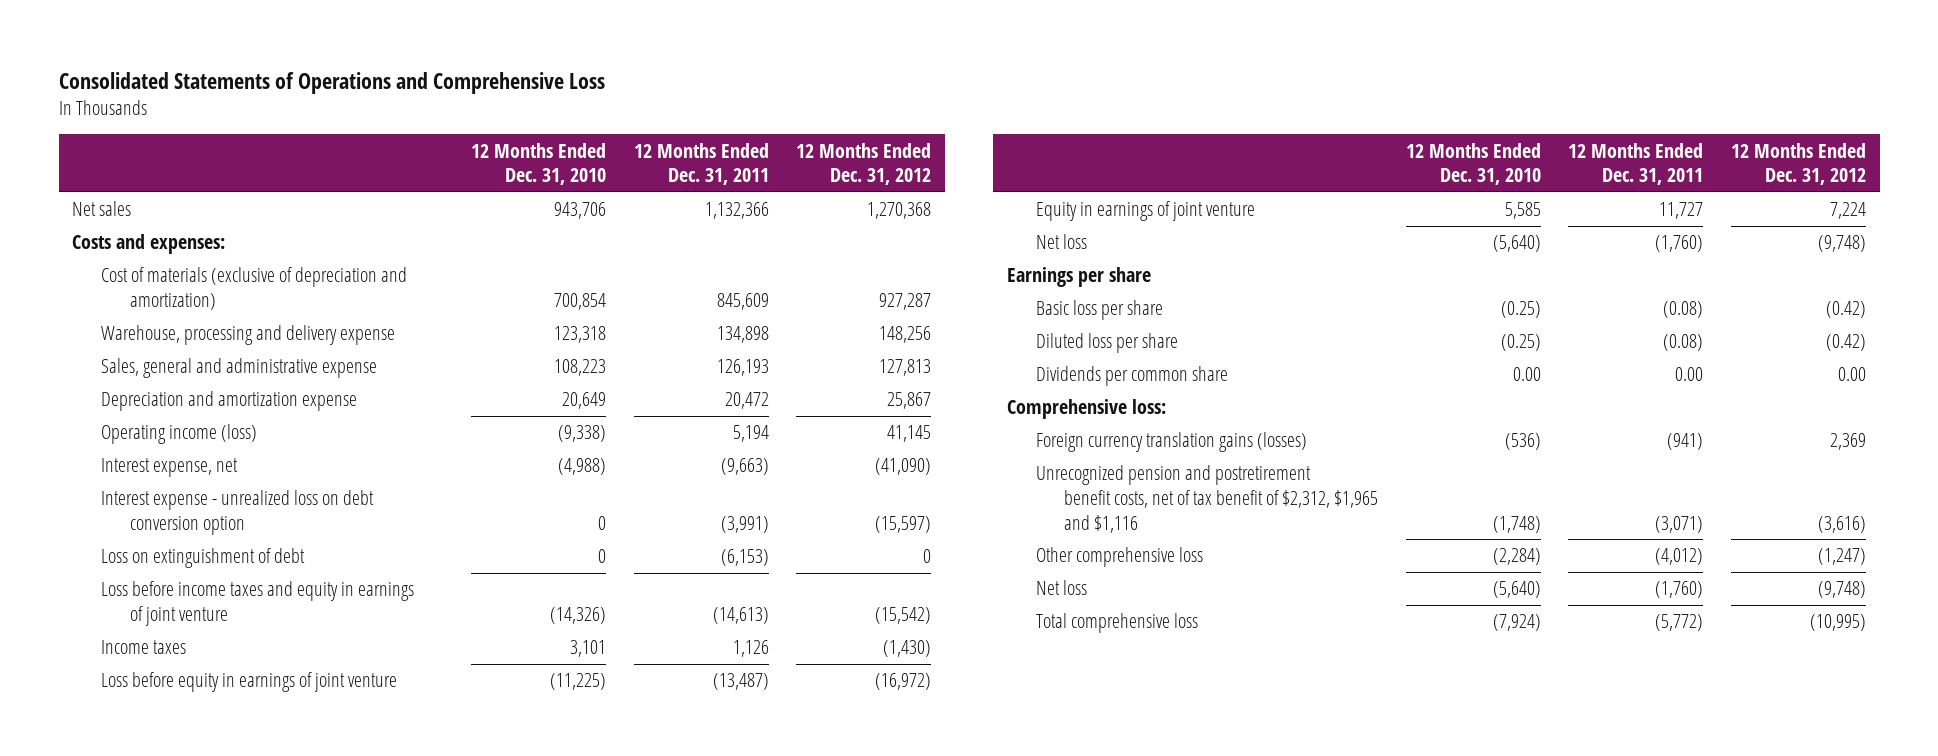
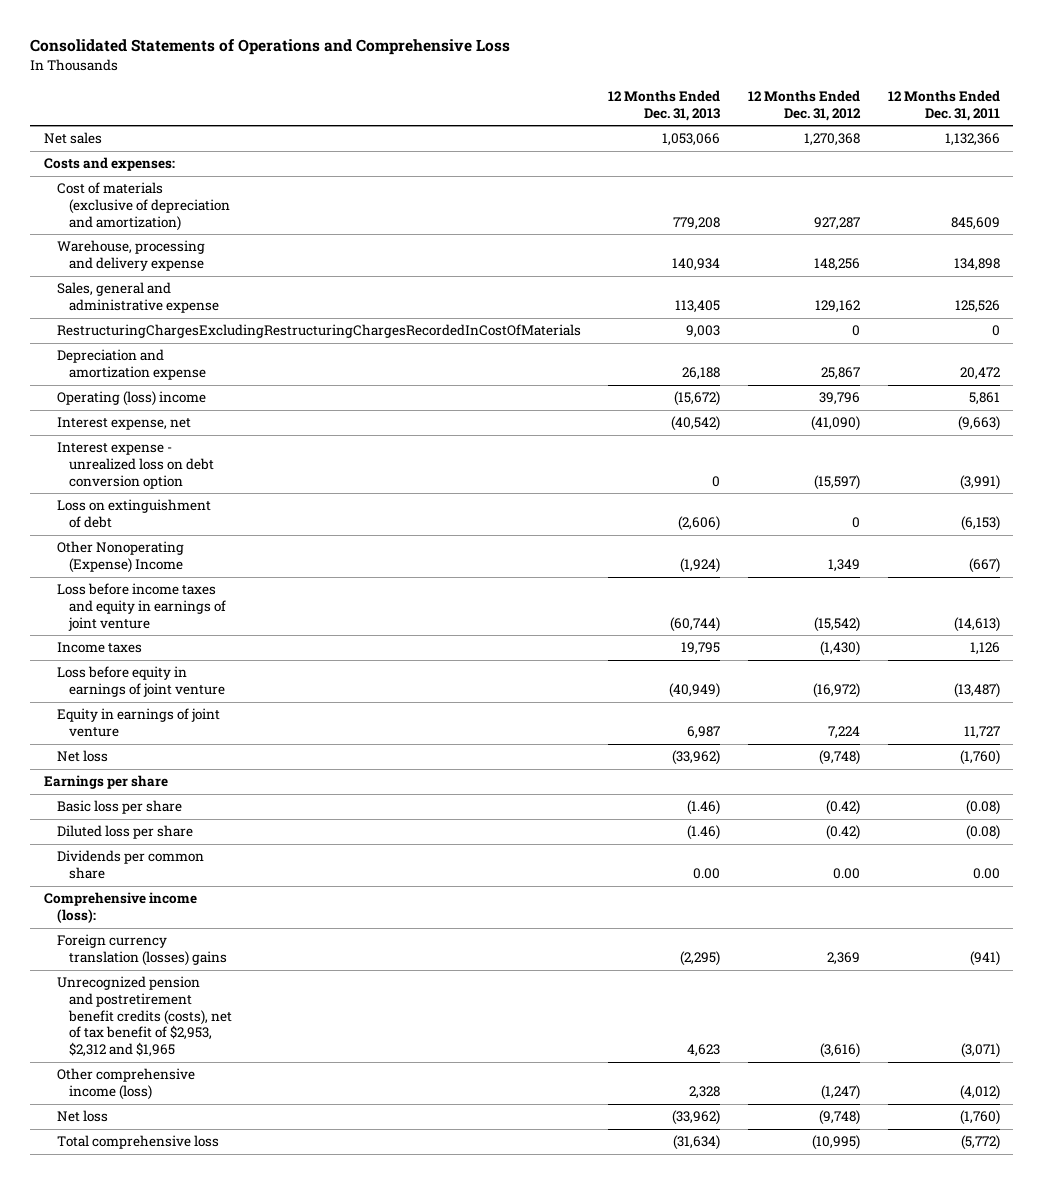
[471,142,607,186] 12 Months Ended Dec. 31, 2010 -> none
none -> [608,90,721,121] 12 Months Ended Dec. 31, 2013
[716,359,769,377] 126,193 -> [954,300,1000,314] 125,526
[879,359,932,377] 127,813 -> [814,300,860,314] 129,162
none -> [56,324,581,339] RestructuringChargesExcludingRestructuringChargesRecordedInCostOfMaterials
[101,424,258,445] Operating income (loss) -> [56,391,206,407] Operating (loss) income
[732,425,769,443] 5,194 -> [968,392,1000,406] 5,861
[887,425,932,443] 41,145 -> [818,392,860,406] 39,796
none -> [56,541,184,574] Other Nonoperating (Expense) Income
[1006,399,1166,420] Comprehensive loss: -> [44,892,198,924] Comprehensive income (loss):
[1035,432,1307,453] Foreign currency translation gains (losses) -> [56,934,228,967] Foreign currency translation (losses) gains
[1035,465,1379,533] Unrecognized pension and postretirement benefit costs, net of tax benefit of $2,312, $1,965 and $1,116 -> [56,976,233,1058] Unrecognized pension and postretirement benefit credits (costs), net of tax benefit of $2,953, $2,312 and $1,965
[1035,547,1203,568] Other comprehensive loss -> [56,1068,195,1101] Other comprehensive income (loss)

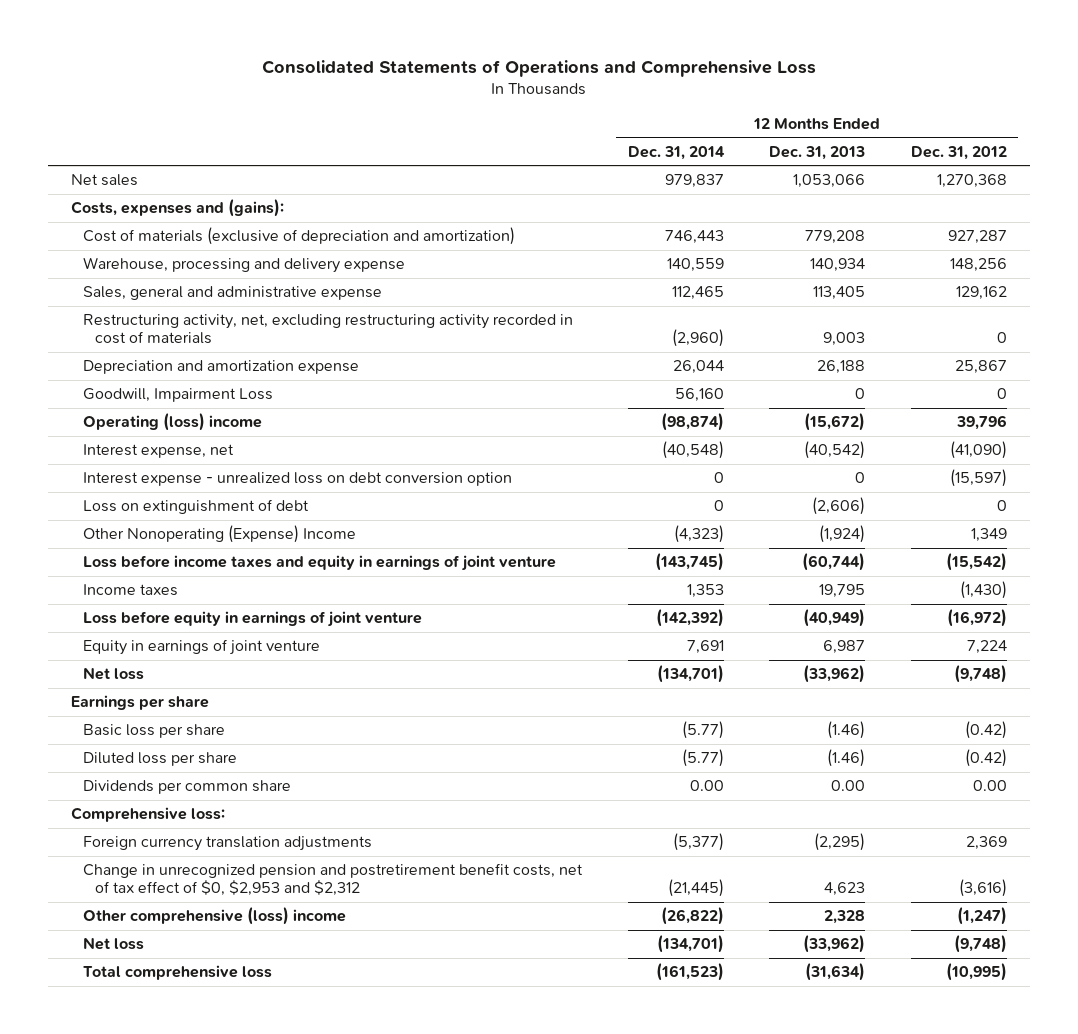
[887,90,1000,121] 12 Months Ended Dec. 31, 2011 -> none
none -> [627,145,725,160] Dec. 31, 2014
[44,157,176,172] Costs and expenses: -> [71,199,285,218] Costs, expenses and (gains):
[56,324,581,339] RestructuringChargesExcludingRestructuringChargesRecordedInCostOfMaterials -> [83,314,574,345] Restructuring activity, net, excluding restructuring activity recorded in cost of materials
none -> [83,388,274,403] Goodwill, Impairment Loss
[44,892,198,924] Comprehensive income (loss): -> [71,807,226,823] Comprehensive loss:
[56,934,228,967] Foreign currency translation (losses) gains -> [83,836,373,852] Foreign currency translation adjustments
[56,976,233,1058] Unrecognized pension and postretirement benefit credits (costs), net of tax benefit of $2,953, $2,312 and $1,965 -> [83,863,584,897] Change in unrecognized pension and postretirement benefit costs, net of tax effect of $0, $2,953 and $2,312
[56,1068,195,1101] Other comprehensive income (loss) -> [83,907,347,926] Other comprehensive (loss) income

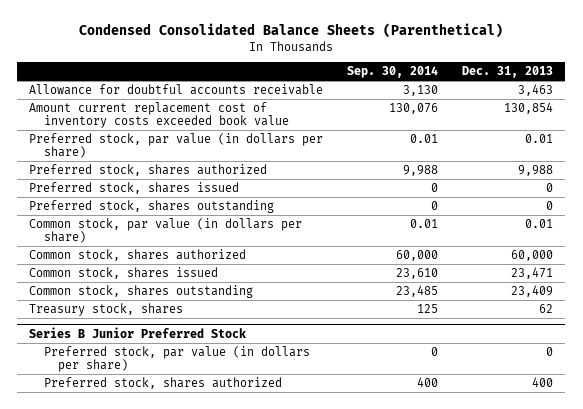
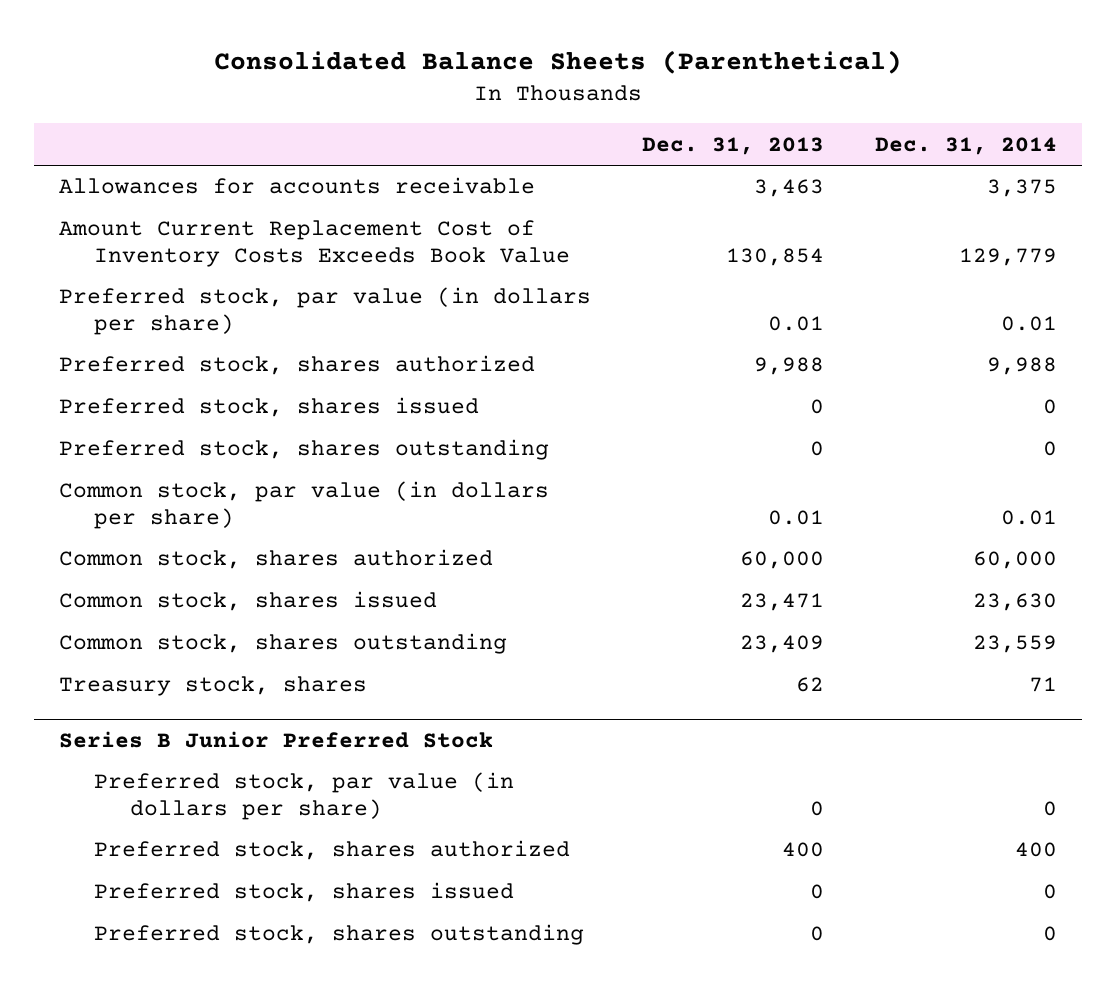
[79,23,504,39] Condensed Consolidated Balance Sheets (Parenthetical) -> [214,50,903,75] Consolidated Balance Sheets (Parenthetical)
[347,66,439,79] Sep. 30, 2014 -> none
none -> [874,136,1057,155] Dec. 31, 2014
[29,83,324,95] Allowance for doubtful accounts receivable -> [59,177,536,195] Allowances for accounts receivable
[29,101,289,129] Amount current replacement cost of inventory costs exceeded book value -> [59,220,571,267] Amount Current Replacement Cost of Inventory Costs Exceeds Book Value
none -> [94,882,515,903] Preferred stock, shares issued
none -> [94,924,585,946] Preferred stock, shares outstanding

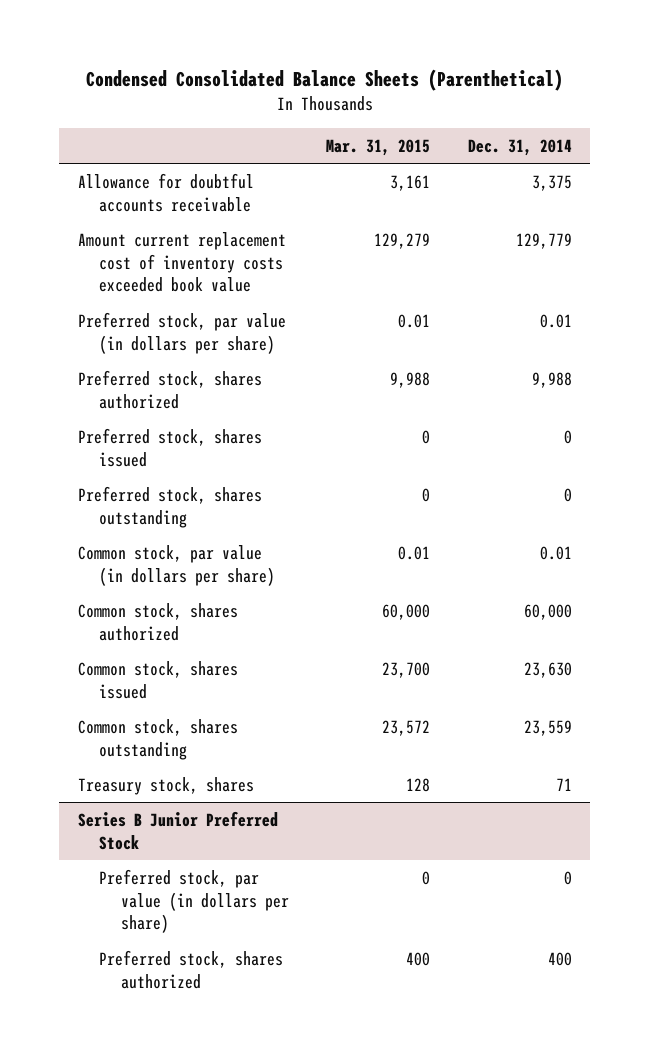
[214,50,903,75] Consolidated Balance Sheets (Parenthetical) -> [85,69,563,92] Condensed Consolidated Balance Sheets (Parenthetical)
[642,136,825,155] Dec. 31, 2013 -> none
none -> [326,138,431,156] Mar. 31, 2015
[59,177,536,195] Allowances for accounts receivable -> [77,172,254,212] Allowance for doubtful accounts receivable
[59,220,571,267] Amount Current Replacement Cost of Inventory Costs Exceeds Book Value -> [77,231,286,293] Amount current replacement cost of inventory costs exceeded book value
[94,882,515,903] Preferred stock, shares issued -> none
[94,924,585,946] Preferred stock, shares outstanding -> none

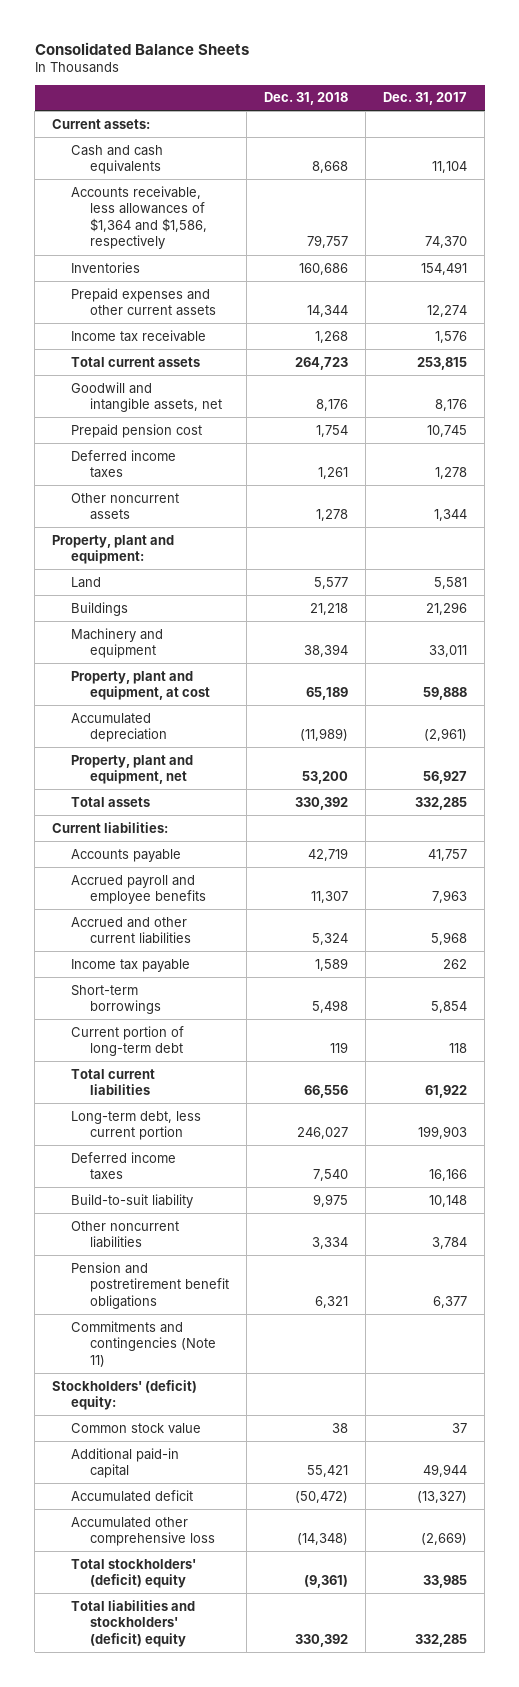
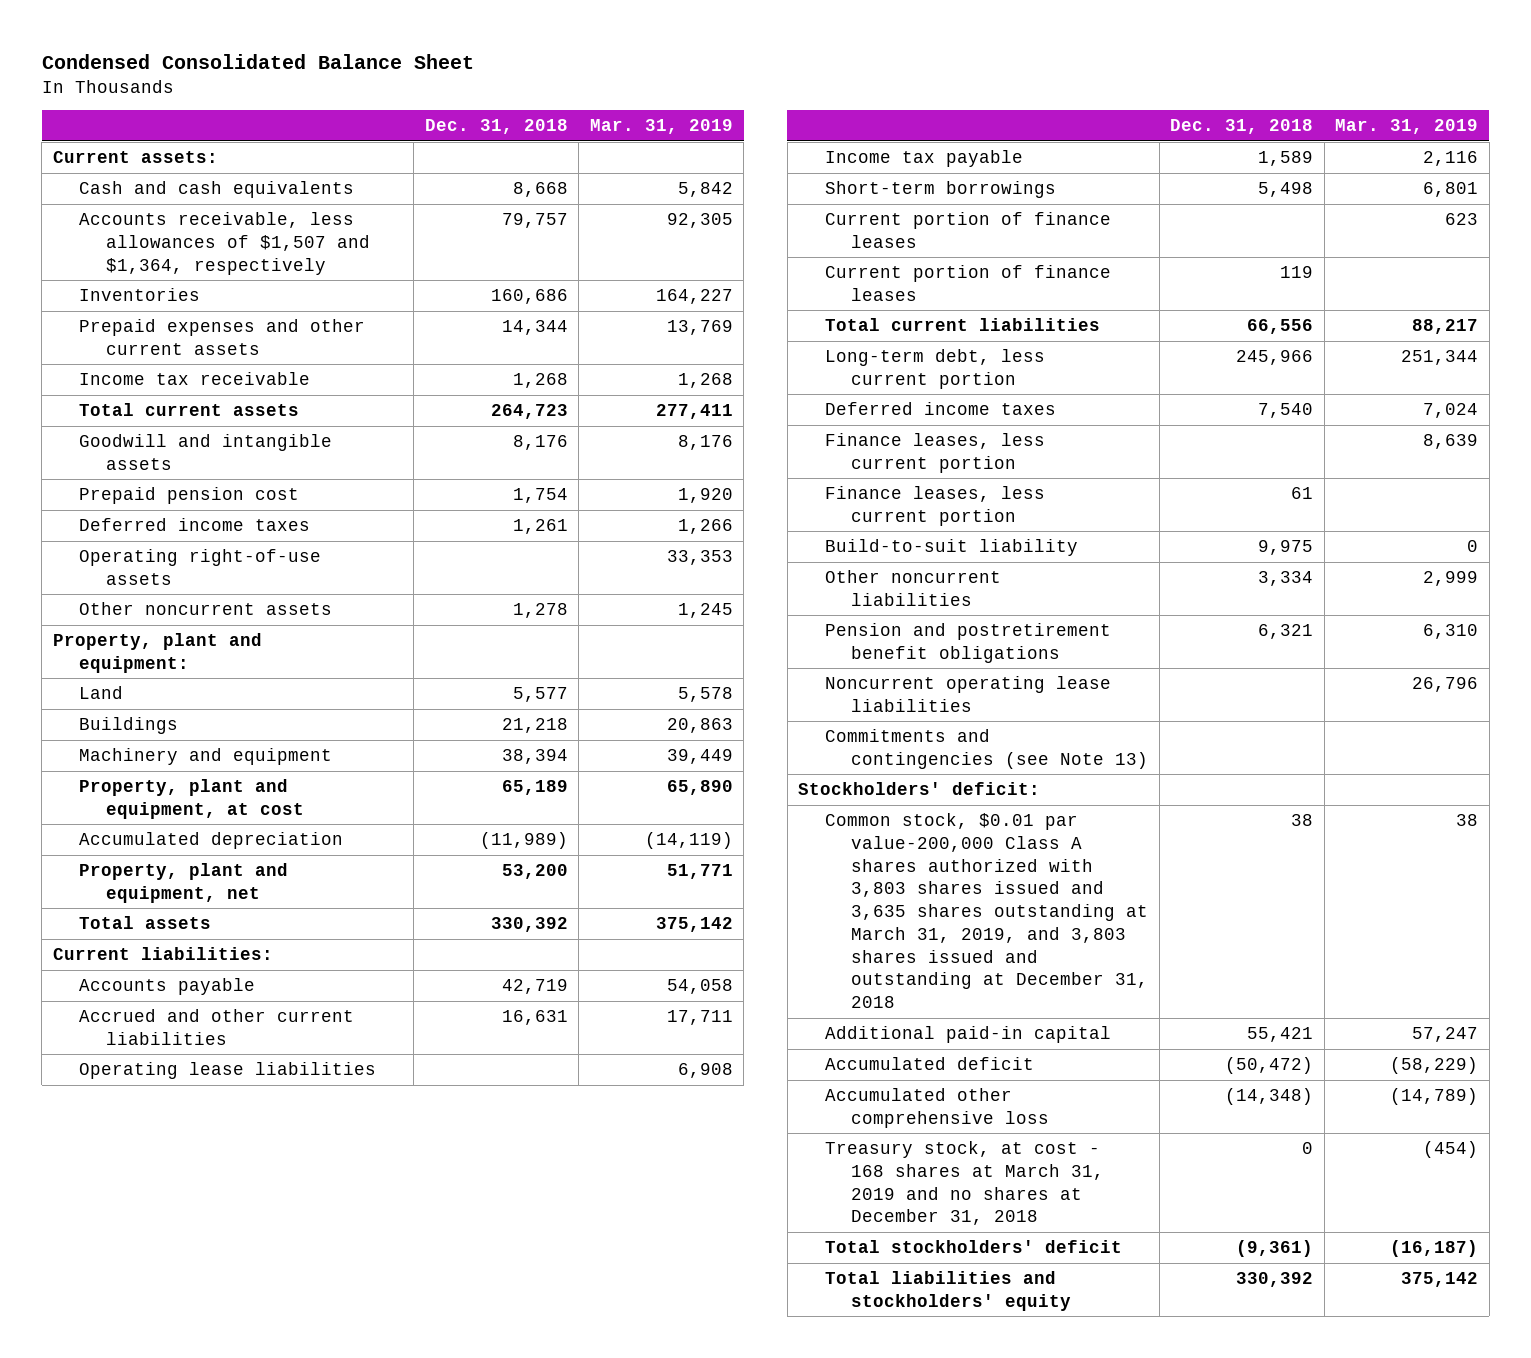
[34,41,249,55] Consolidated Balance Sheets -> [41,53,474,69] Condensed Consolidated Balance Sheet
[383,92,468,106] Dec. 31, 2017 -> none
none -> [589,119,733,135] Mar. 31, 2019
[71,185,208,250] Accounts receivable, less allowances of $1,364 and $1,586, respectively -> [79,212,370,275] Accounts receivable, less allowances of $1,507 and $1,364, respectively
[71,381,223,413] Goodwill and intangible assets, net -> [79,434,333,470] Goodwill and intangible assets
none -> [79,549,322,585] Operating right-of-use assets
[71,874,207,905] Accrued payroll and employee benefits -> none
[312,933,349,946] 5,324 -> [501,1010,568,1026] 16,631
none -> [79,1062,377,1080] Operating lease liabilities
none -> [824,212,1111,248] Current portion of finance leases
[71,1025,185,1057] Current portion of long-term debt -> [824,265,1111,301] Current portion of finance leases
[297,1127,349,1140] 246,027 -> [1236,350,1314,366] 245,966
none -> [824,433,1045,473] Finance leases, less current portion
none -> [824,486,1045,526] Finance leases, less current portion
none -> [824,676,1111,712] Noncurrent operating lease liabilities
[71,1320,217,1367] Commitments and contingencies (Note 11) -> [824,729,1149,769] Commitments and contingencies (see Note 13)
[52,1379,198,1411] Stockholders' (deficit) equity: -> [798,782,1041,796] Stockholders' deficit:
[71,1422,202,1434] Common stock value -> [824,813,1149,1009] Common stock, $0.01 par value-200,000 Class A shares authorized with 3,803 shares issued and 3,635 shares outstanding at March 31, 2019, and 3,803 shares issued and outstanding at December 31, 2018
none -> [824,1141,1105,1226] Treasury stock, at cost - 168 shares at March 31, 2019 and no shares at December 31, 2018
[71,1558,197,1589] Total stockholders' (deficit) equity -> [824,1240,1122,1254] Total stockholders' deficit
[71,1599,196,1647] Total liabilities and stockholders' (deficit) equity -> [824,1271,1072,1311] Total liabilities and stockholders' equity

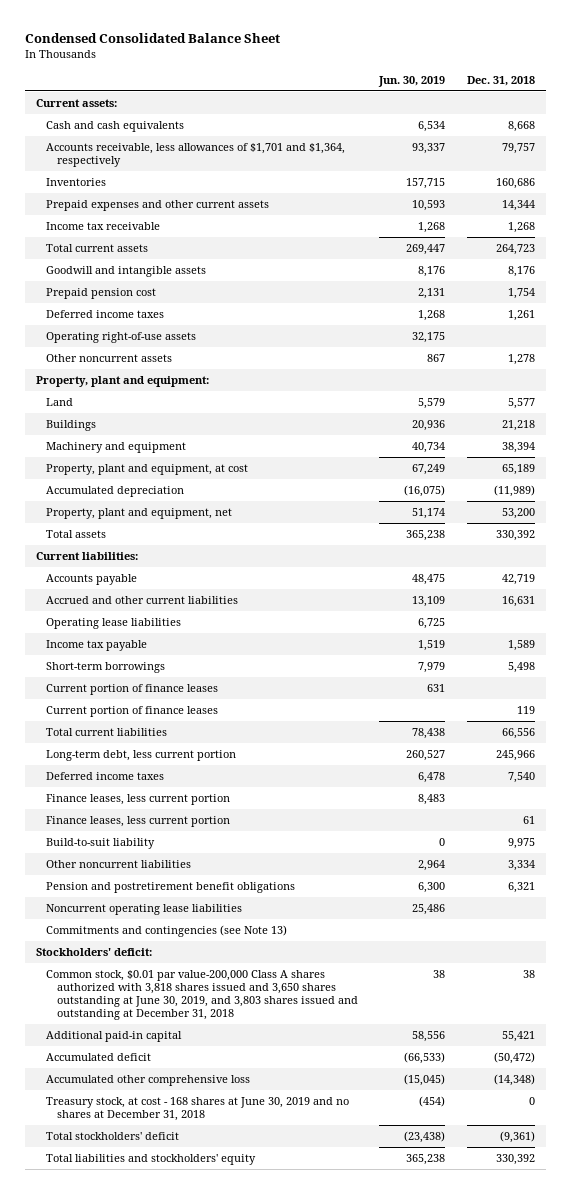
[589,119,733,135] Mar. 31, 2019 -> none
none -> [378,75,446,87] Jun. 30, 2019
[79,212,370,275] Accounts receivable, less allowances of $1,507 and $1,364, respectively -> [46,142,346,168] Accounts receivable, less allowances of $1,701 and $1,364, respectively
[824,813,1149,1009] Common stock, $0.01 par value-200,000 Class A shares authorized with 3,803 shares issued and 3,635 shares outstanding at March 31, 2019, and 3,803 shares issued and outstanding at December 31, 2018 -> [46,969,358,1021] Common stock, $0.01 par value-200,000 Class A shares authorized with 3,818 shares issued and 3,650 shares outstanding at June 30, 2019, and 3,803 shares issued and outstanding at December 31, 2018
[824,1141,1105,1226] Treasury stock, at cost - 168 shares at March 31, 2019 and no shares at December 31, 2018 -> [46,1096,350,1122] Treasury stock, at cost - 168 shares at June 30, 2019 and no shares at December 31, 2018

